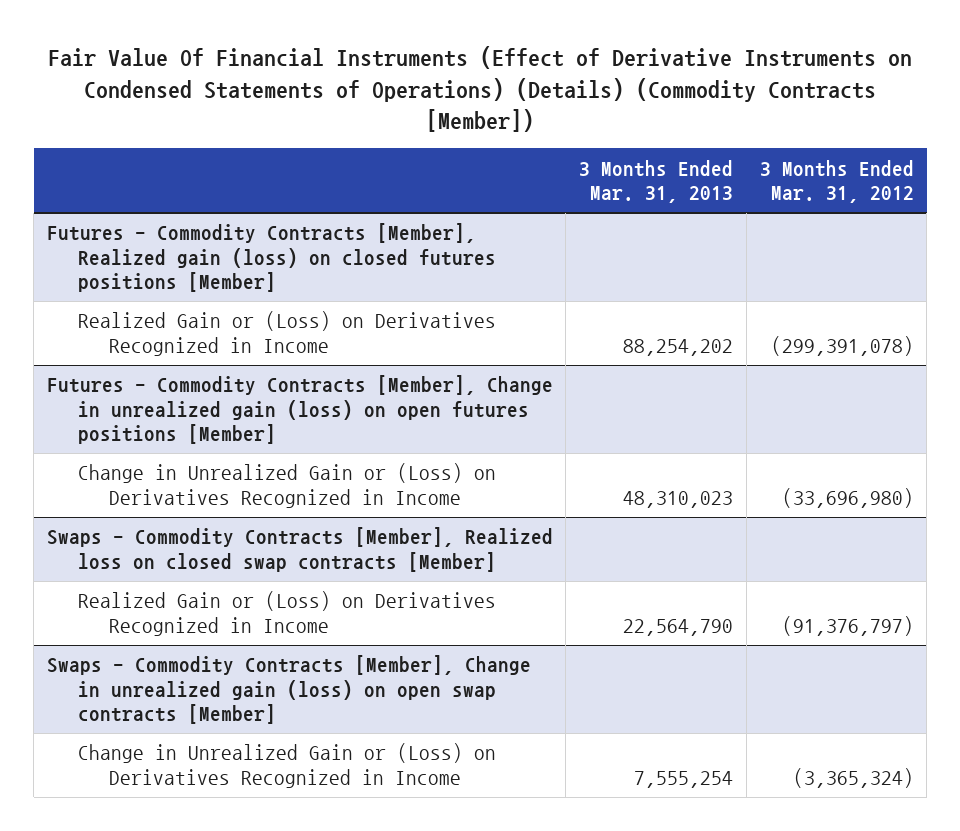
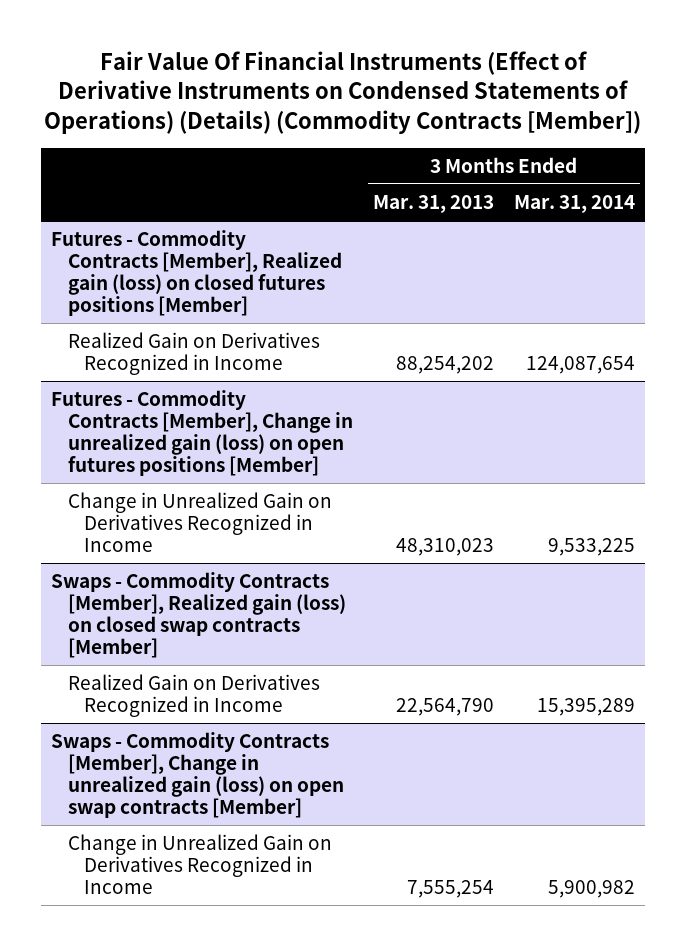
[759,159,914,203] 3 Months Ended Mar. 31, 2012 -> none
none -> [514,195,636,214] Mar. 31, 2014
[77,311,496,356] Realized Gain or (Loss) on Derivatives Recognized in Income -> [67,332,320,375] Realized Gain on Derivatives Recognized in Income
[77,463,496,508] Change in Unrealized Gain or (Loss) on Derivatives Recognized in Income -> [67,492,332,552] Change in Unrealized Gain on Derivatives Recognized in Income
[46,527,553,572] Swaps - Commodity Contracts [Member], Realized loss on closed swap contracts [Member] -> [50,572,346,658] Swaps - Commodity Contracts [Member], Realized gain (loss) on closed swap contracts [Member]
[77,591,496,636] Realized Gain or (Loss) on Derivatives Recognized in Income -> [67,674,320,717] Realized Gain on Derivatives Recognized in Income
[77,743,496,788] Change in Unrealized Gain or (Loss) on Derivatives Recognized in Income -> [67,834,332,894] Change in Unrealized Gain on Derivatives Recognized in Income

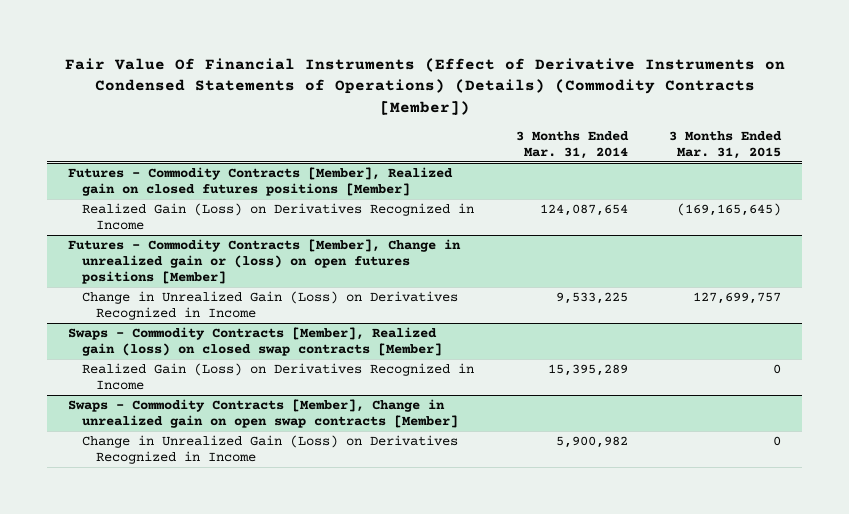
[372,195,494,214] Mar. 31, 2013 -> none
none -> [669,130,783,159] 3 Months Ended Mar. 31, 2015
[50,230,342,316] Futures - Commodity Contracts [Member], Realized gain (loss) on closed futures positions [Member] -> [68,167,454,197] Futures - Commodity Contracts [Member], Realized gain on closed futures positions [Member]
[67,332,320,375] Realized Gain on Derivatives Recognized in Income -> [82,203,475,231] Realized Gain (Loss) on Derivatives Recognized in Income
[50,390,353,476] Futures - Commodity Contracts [Member], Change in unrealized gain (loss) on open futures positions [Member] -> [68,239,462,285] Futures - Commodity Contracts [Member], Change in unrealized gain or (loss) on open futures positions [Member]
[67,492,332,552] Change in Unrealized Gain on Derivatives Recognized in Income -> [82,291,459,321] Change in Unrealized Gain (Loss) on Derivatives Recognized in Income
[67,674,320,717] Realized Gain on Derivatives Recognized in Income -> [82,363,475,391] Realized Gain (Loss) on Derivatives Recognized in Income
[50,732,344,818] Swaps - Commodity Contracts [Member], Change in unrealized gain (loss) on open swap contracts [Member] -> [68,399,459,429] Swaps - Commodity Contracts [Member], Change in unrealized gain on open swap contracts [Member]
[67,834,332,894] Change in Unrealized Gain on Derivatives Recognized in Income -> [82,435,459,465] Change in Unrealized Gain (Loss) on Derivatives Recognized in Income

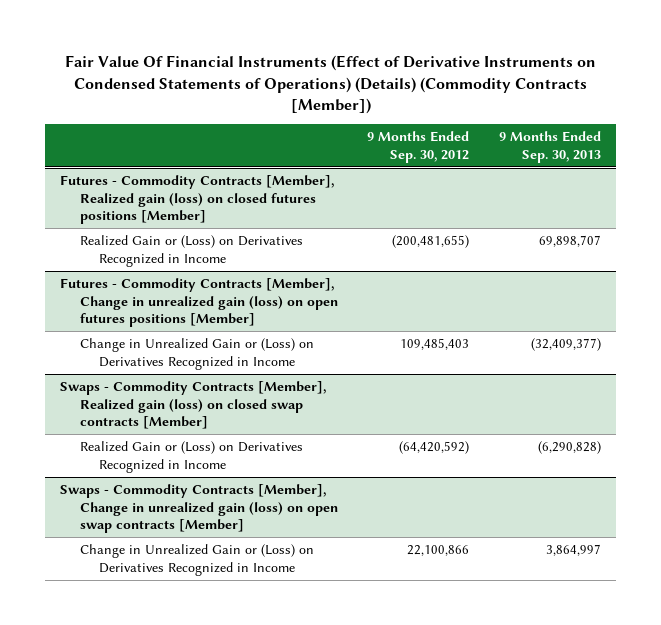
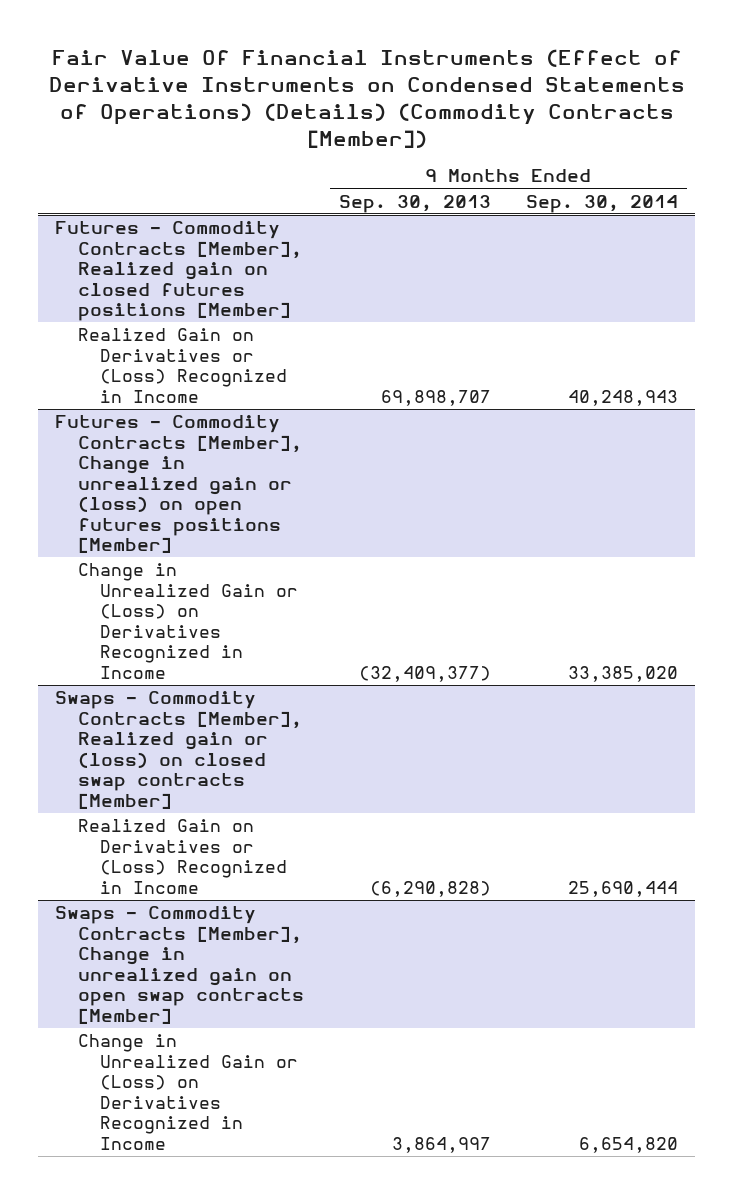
[367,131,470,163] 9 Months Ended Sep. 30, 2012 -> none
none -> [525,194,678,213] Sep. 30, 2014
[60,174,335,225] Futures - Commodity Contracts [Member], Realized gain (loss) on closed futures positions [Member] -> [55,221,302,322] Futures - Commodity Contracts [Member], Realized gain on closed futures positions [Member]
[79,234,303,267] Realized Gain or (Loss) on Derivatives Recognized in Income -> [77,328,288,403] Realized Gain on Derivatives or (Loss) Recognized in Income
[60,277,338,328] Futures - Commodity Contracts [Member], Change in unrealized gain (loss) on open futures positions [Member] -> [55,415,302,554] Futures - Commodity Contracts [Member], Change in unrealized gain or (loss) on open futures positions [Member]
[60,380,327,430] Swaps - Commodity Contracts [Member], Realized gain (loss) on closed swap contracts [Member] -> [55,691,302,809] Swaps - Commodity Contracts [Member], Realized gain or (loss) on closed swap contracts [Member]
[79,440,303,473] Realized Gain or (Loss) on Derivatives Recognized in Income -> [77,819,288,894] Realized Gain on Derivatives or (Loss) Recognized in Income
[60,483,338,534] Swaps - Commodity Contracts [Member], Change in unrealized gain (loss) on open swap contracts [Member] -> [55,906,304,1024] Swaps - Commodity Contracts [Member], Change in unrealized gain on open swap contracts [Member]

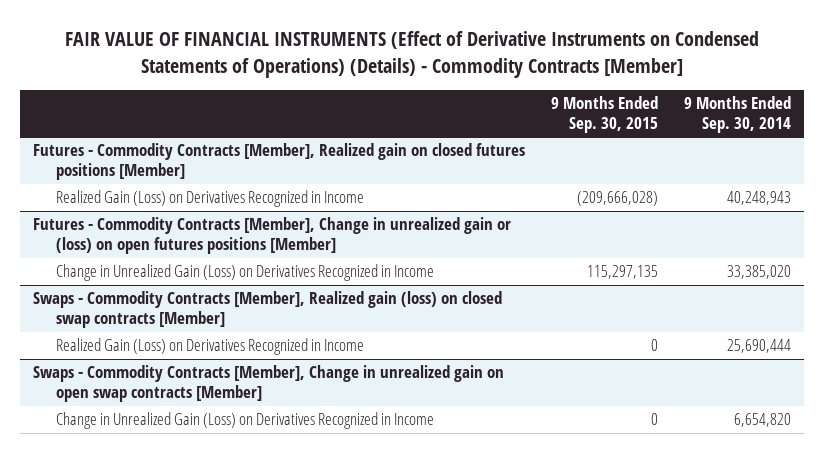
[48,48,685,148] Fair Value Of Financial Instruments (Effect of Derivative Instruments on Condensed Statements of Operations) (Details) (Commodity Contracts [Member]) -> [64,31,759,78] FAIR VALUE OF FINANCIAL INSTRUMENTS (Effect of Derivative Instruments on Condensed Statements of Operations) (Details) - Commodity Contracts [Member]
[338,194,491,213] Sep. 30, 2013 -> none
none -> [550,96,658,134] 9 Months Ended Sep. 30, 2015
[77,328,288,403] Realized Gain on Derivatives or (Loss) Recognized in Income -> [55,190,364,208] Realized Gain (Loss) on Derivatives Recognized in Income
[77,563,299,679] Change in Unrealized Gain or (Loss) on Derivatives Recognized in Income -> [55,264,434,282] Change in Unrealized Gain (Loss) on Derivatives Recognized in Income
[55,691,302,809] Swaps - Commodity Contracts [Member], Realized gain or (loss) on closed swap contracts [Member] -> [32,291,502,329] Swaps - Commodity Contracts [Member], Realized gain (loss) on closed swap contracts [Member]
[77,819,288,894] Realized Gain on Derivatives or (Loss) Recognized in Income -> [55,338,364,356] Realized Gain (Loss) on Derivatives Recognized in Income
[77,1034,299,1150] Change in Unrealized Gain or (Loss) on Derivatives Recognized in Income -> [55,412,434,430] Change in Unrealized Gain (Loss) on Derivatives Recognized in Income

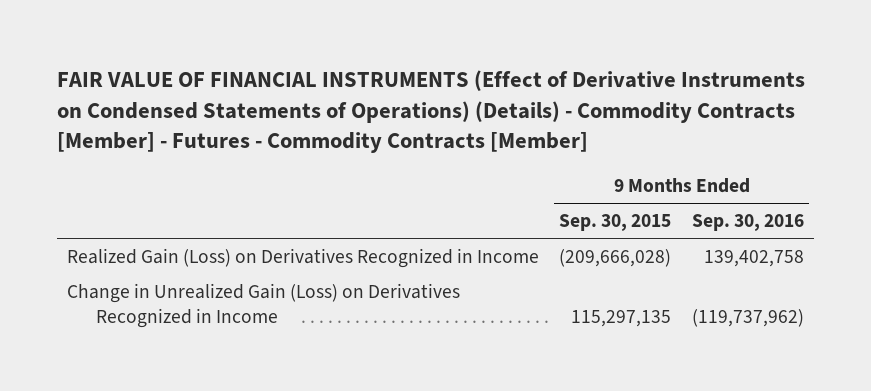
[64,31,759,78] FAIR VALUE OF FINANCIAL INSTRUMENTS (Effect of Derivative Instruments on Condensed Statements of Operations) (Details) - Commodity Contracts [Member] -> [56,70,805,154] FAIR VALUE OF FINANCIAL INSTRUMENTS (Effect of Derivative Instruments on Condensed Statements of Operations) (Details) - Commodity Contracts [Member] - Futures - Commodity Contracts [Member]
[683,96,791,134] 9 Months Ended Sep. 30, 2014 -> none
none -> [691,214,804,232] Sep. 30, 2016
[32,143,525,181] Futures - Commodity Contracts [Member], Realized gain on closed futures positions [Member] -> none
[32,217,511,255] Futures - Commodity Contracts [Member], Change in unrealized gain or (loss) on open futures positions [Member] -> none
[32,291,502,329] Swaps - Commodity Contracts [Member], Realized gain (loss) on closed swap contracts [Member] -> none
[55,338,364,356] Realized Gain (Loss) on Derivatives Recognized in Income -> none
[32,365,504,403] Swaps - Commodity Contracts [Member], Change in unrealized gain on open swap contracts [Member] -> none
[55,412,434,430] Change in Unrealized Gain (Loss) on Derivatives Recognized in Income -> none

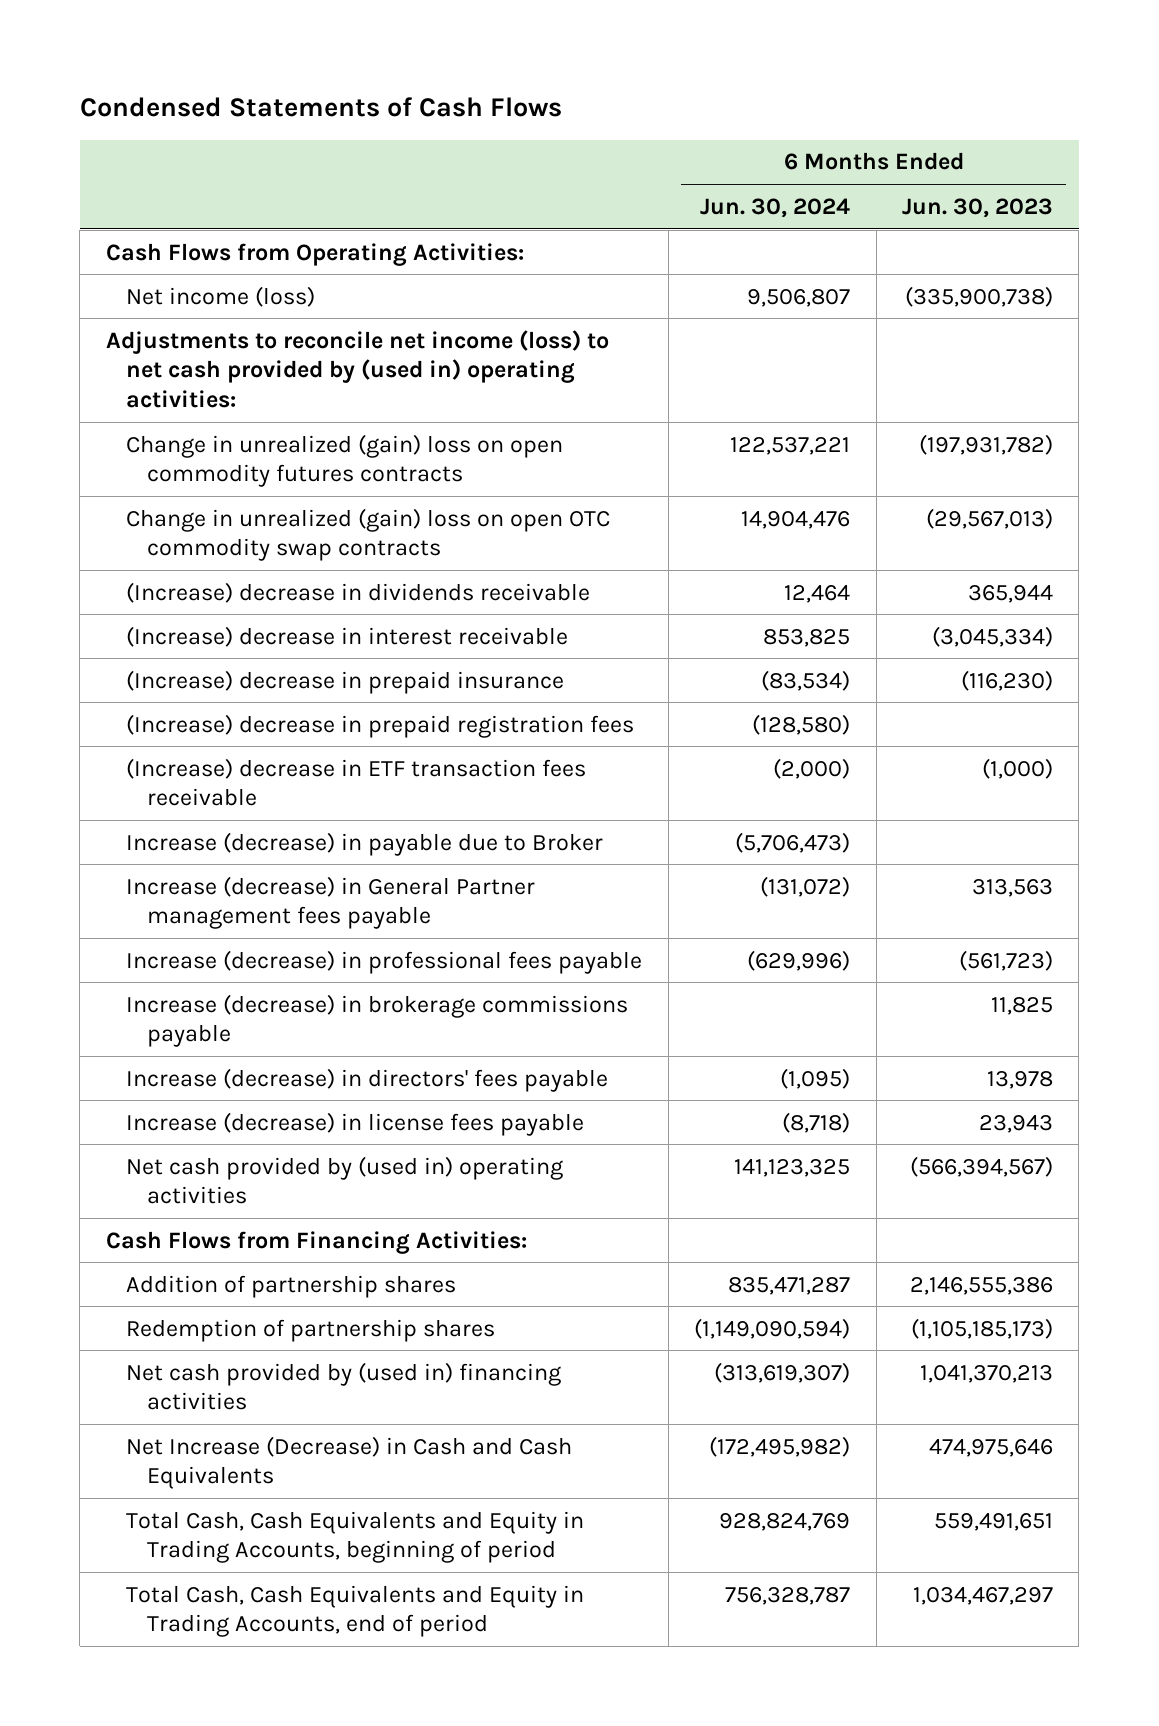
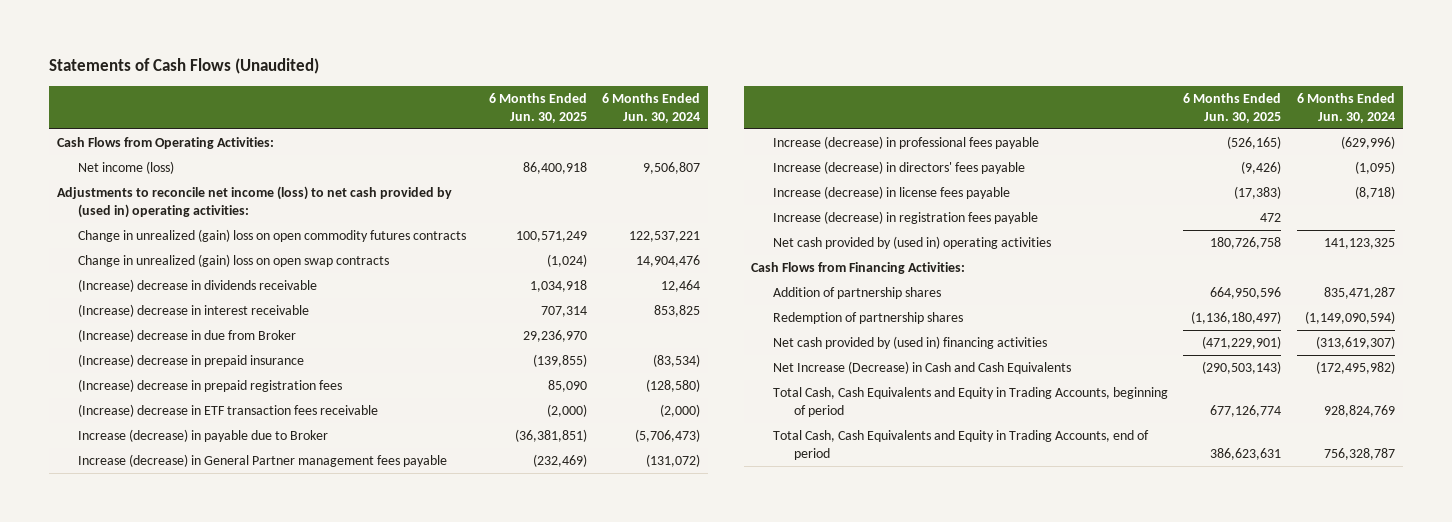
[79,97,562,118] Condensed Statements of Cash Flows -> [49,58,320,75] Statements of Cash Flows (Unaudited)
[901,197,1053,218] Jun. 30, 2023 -> none
none -> [488,92,587,123] 6 Months Ended Jun. 30, 2025
[126,507,611,562] Change in unrealized (gain) loss on open OTC commodity swap contracts -> [78,254,390,268] Change in unrealized (gain) loss on open swap contracts
none -> [78,329,297,343] (Increase) decrease in due from Broker
[126,993,629,1048] Increase (decrease) in brokerage commissions payable -> none
none -> [772,211,1038,225] Increase (decrease) in registration fees payable

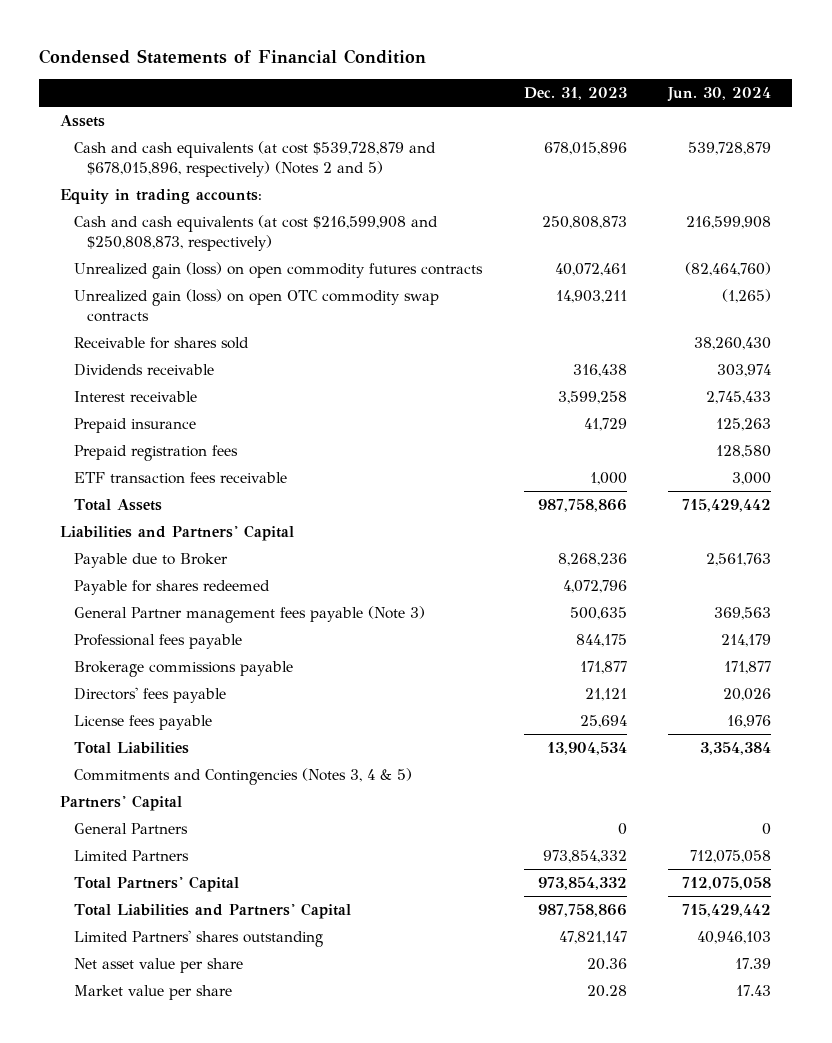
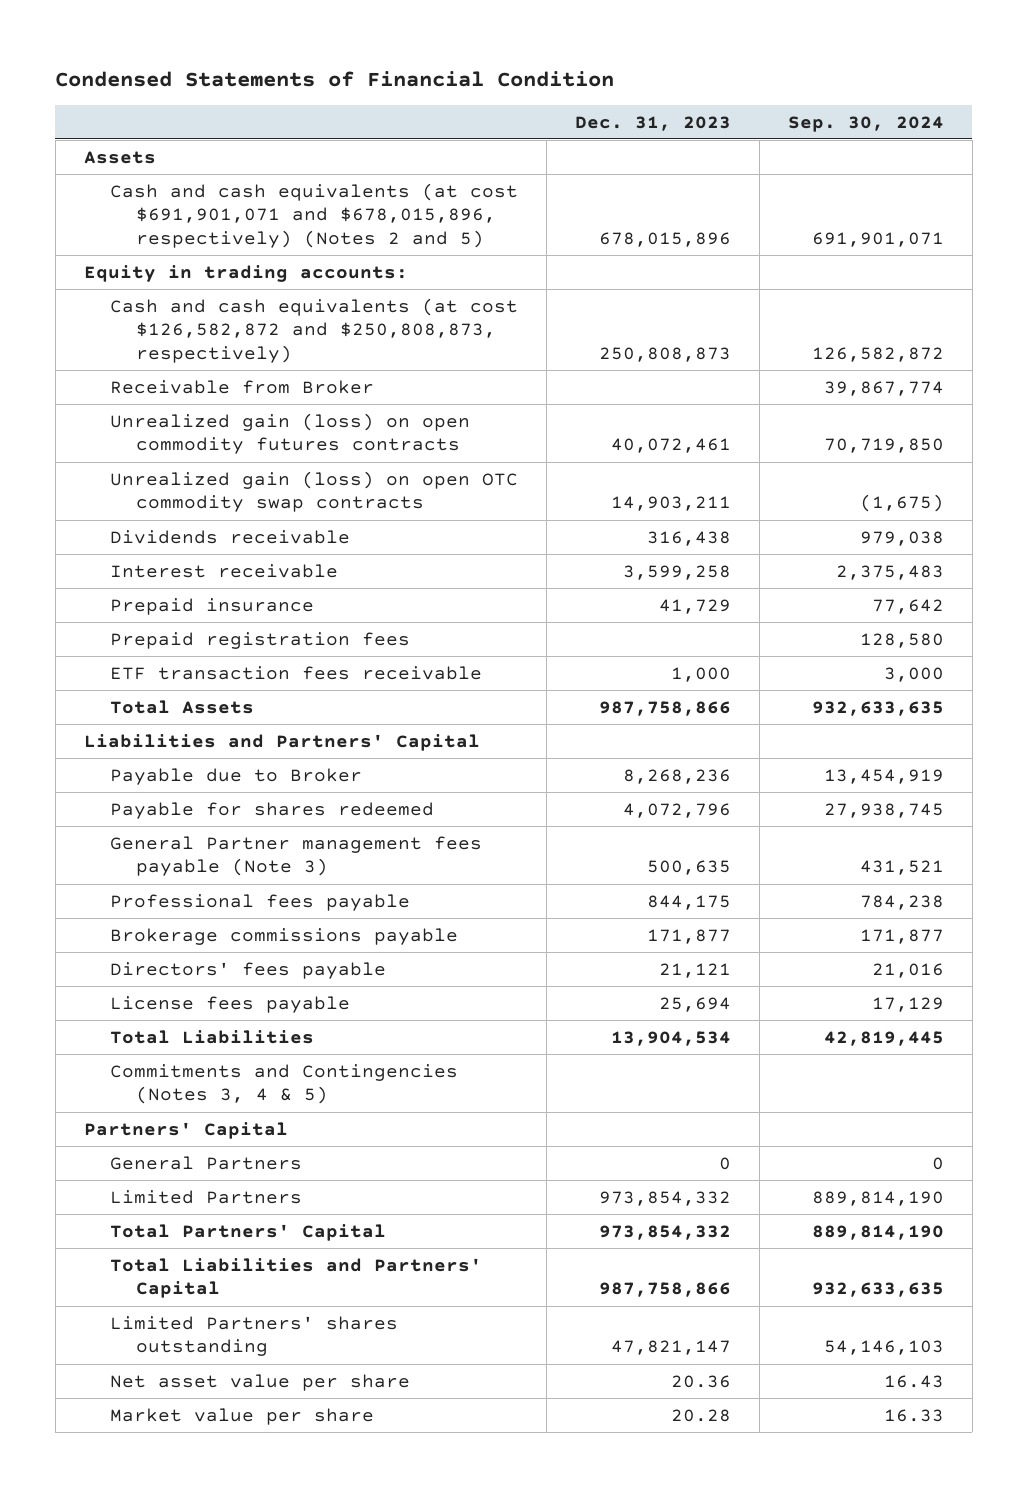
[667,86,772,102] Jun. 30, 2024 -> none
none -> [787,115,944,132] Sep. 30, 2024
[73,140,436,177] Cash and cash equivalents (at cost $539,728,879 and $678,015,896, respectively) (Notes 2 and 5) -> [109,182,518,249] Cash and cash equivalents (at cost $691,901,071 and $678,015,896, respectively) (Notes 2 and 5)
[73,214,438,251] Cash and cash equivalents (at cost $216,599,908 and $250,808,873, respectively) -> [109,297,518,364] Cash and cash equivalents (at cost $126,582,872 and $250,808,873, respectively)
none -> [109,379,374,394] Receivable from Broker
[73,336,249,349] Receivable for shares sold -> none

